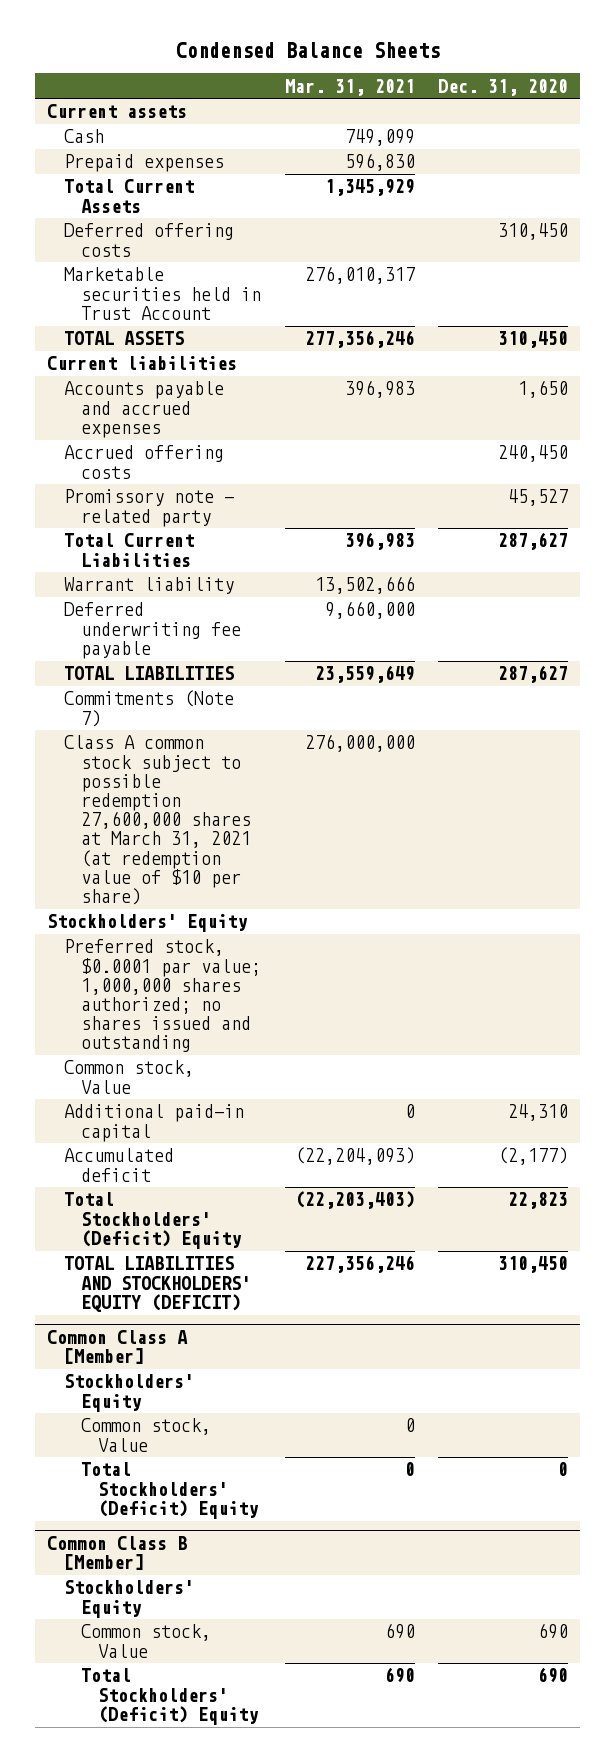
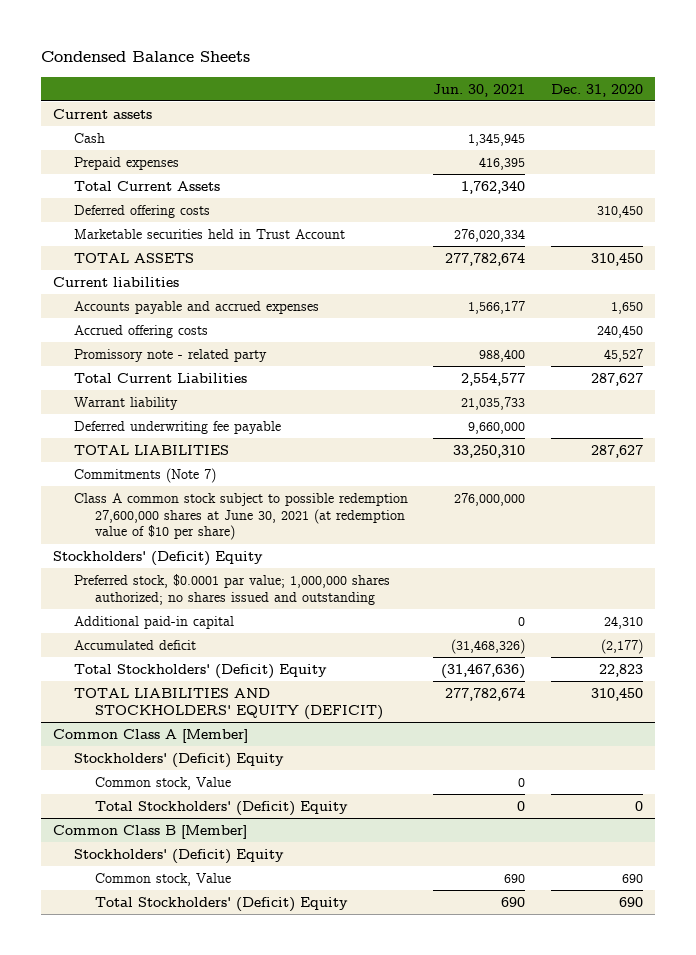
[284,78,415,96] Mar. 31, 2021 -> none
none -> [433,83,526,97] Jun. 30, 2021
[64,735,251,906] Class A common stock subject to possible redemption 27,600,000 shares at March 31, 2021 (at redemption value of $10 per share) -> [74,492,409,541] Class A common stock subject to possible redemption 27,600,000 shares at June 30, 2021 (at redemption value of $10 per share)
[47,914,249,933] Stockholders' Equity -> [53,550,264,566] Stockholders' (Deficit) Equity
[64,1060,195,1094] Common stock, Value -> none
[64,1374,195,1412] Stockholders' Equity -> [74,752,285,768] Stockholders' (Deficit) Equity
[64,1580,195,1618] Stockholders' Equity -> [74,848,285,864] Stockholders' (Deficit) Equity

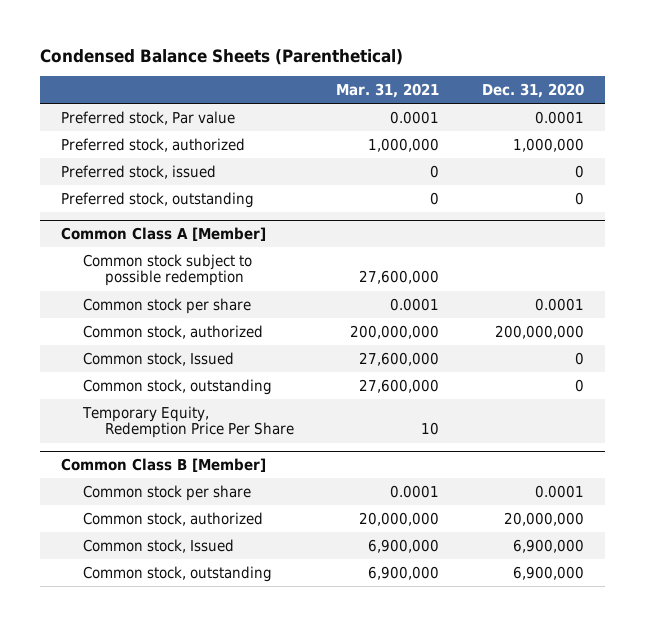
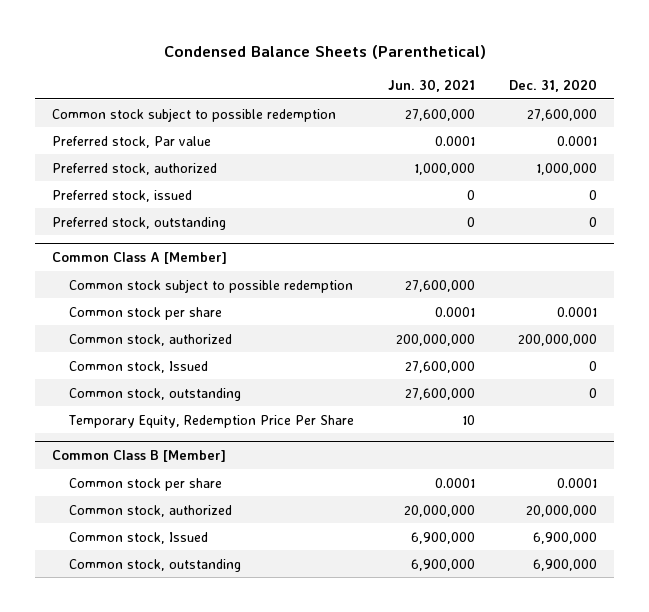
[336,82,440,98] Mar. 31, 2021 -> none
none -> [388,78,476,92] Jun. 30, 2021
none -> [52,107,337,122] Common stock subject to possible redemption

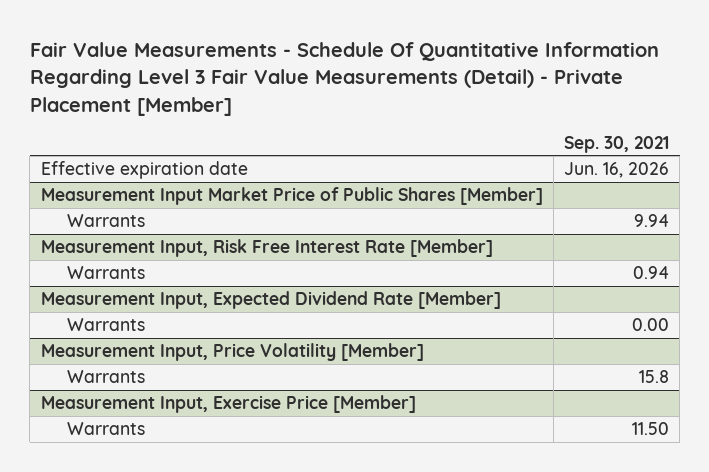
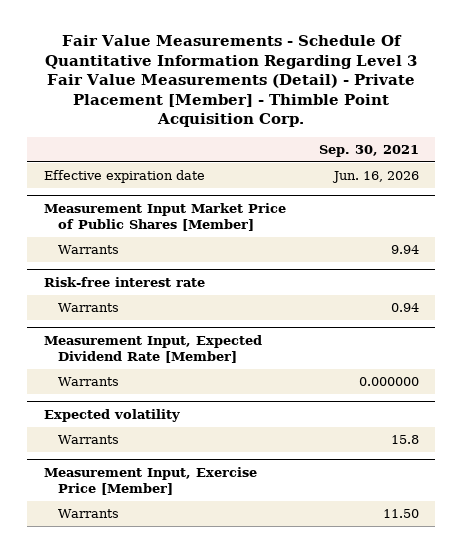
[29,42,659,116] Fair Value Measurements - Schedule Of Quantitative Information Regarding Level 3 Fair Value Measurements (Detail) - Private Placement [Member] -> [45,35,418,128] Fair Value Measurements - Schedule Of Quantitative Information Regarding Level 3 Fair Value Measurements (Detail) - Private Placement [Member] - Thimble Point Acquisition Corp.
[40,239,493,258] Measurement Input, Risk Free Interest Rate [Member] -> [43,277,205,288] Risk-free interest rate
[631,318,669,332] 0.00 -> [358,377,419,387] 0.000000
[40,343,424,362] Measurement Input, Price Volatility [Member] -> [43,409,180,423] Expected volatility

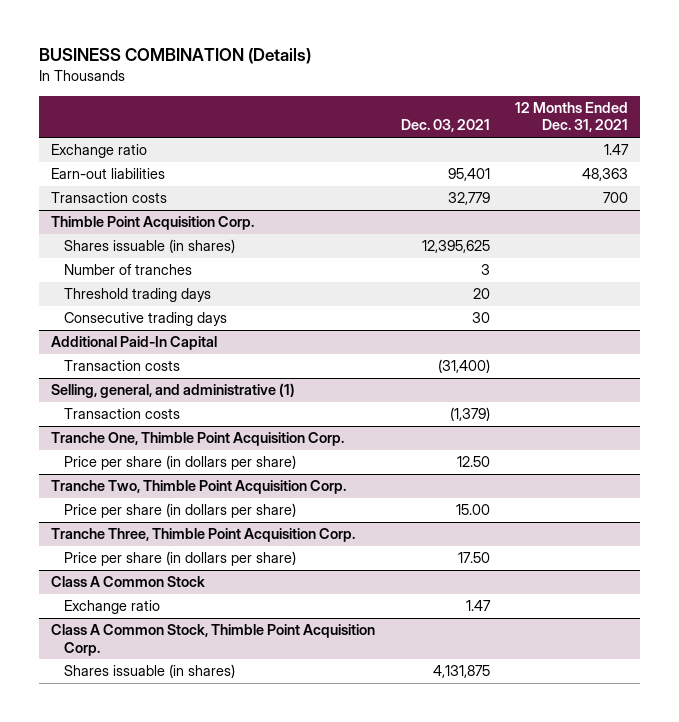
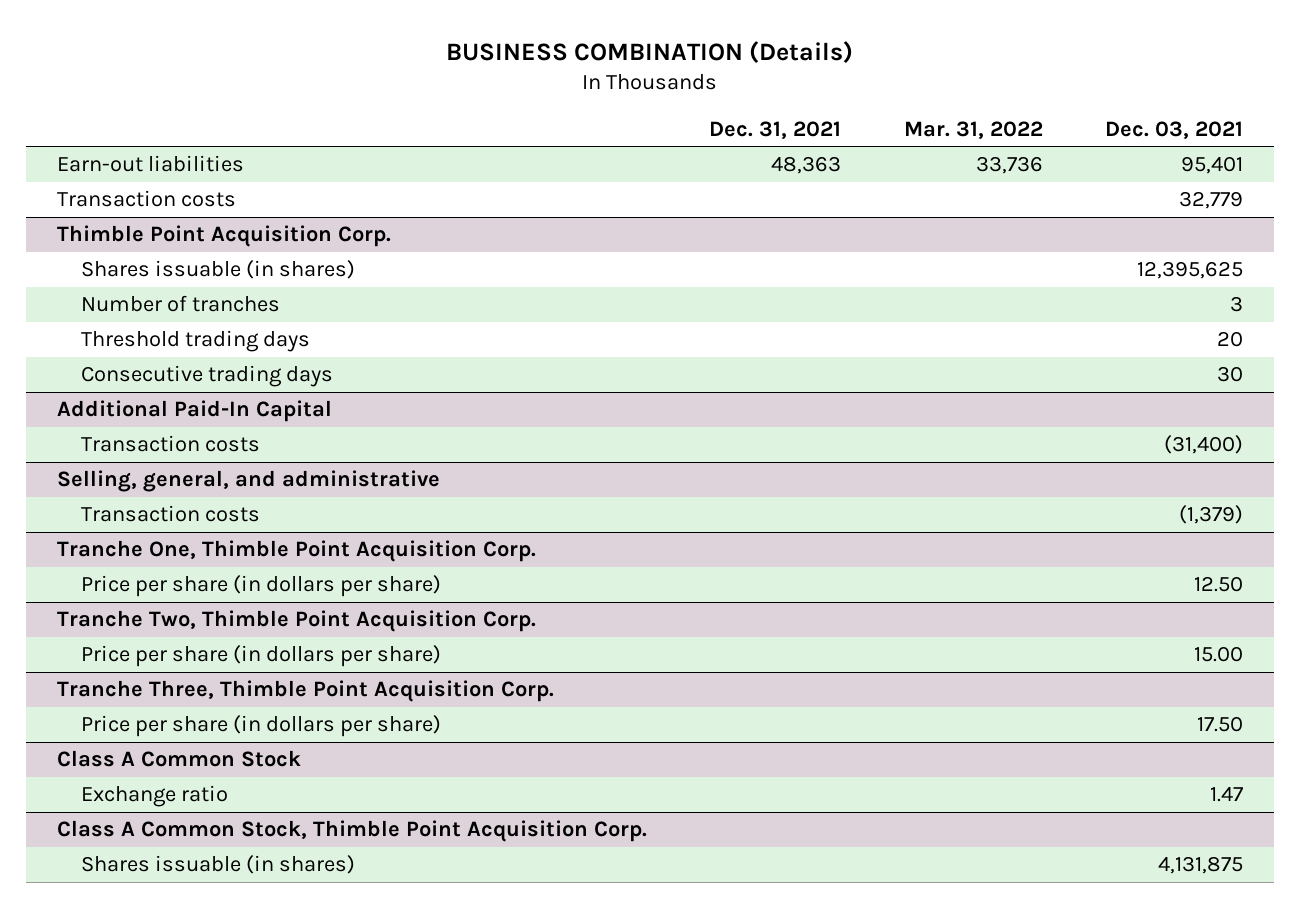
[514,102,628,133] 12 Months Ended Dec. 31, 2021 -> none
none -> [709,120,842,139] Dec. 31, 2021
none -> [903,120,1043,139] Mar. 31, 2022
[51,144,148,159] Exchange ratio -> none
[51,383,296,399] Selling, general, and administrative (1) -> [57,470,441,493] Selling, general, and administrative

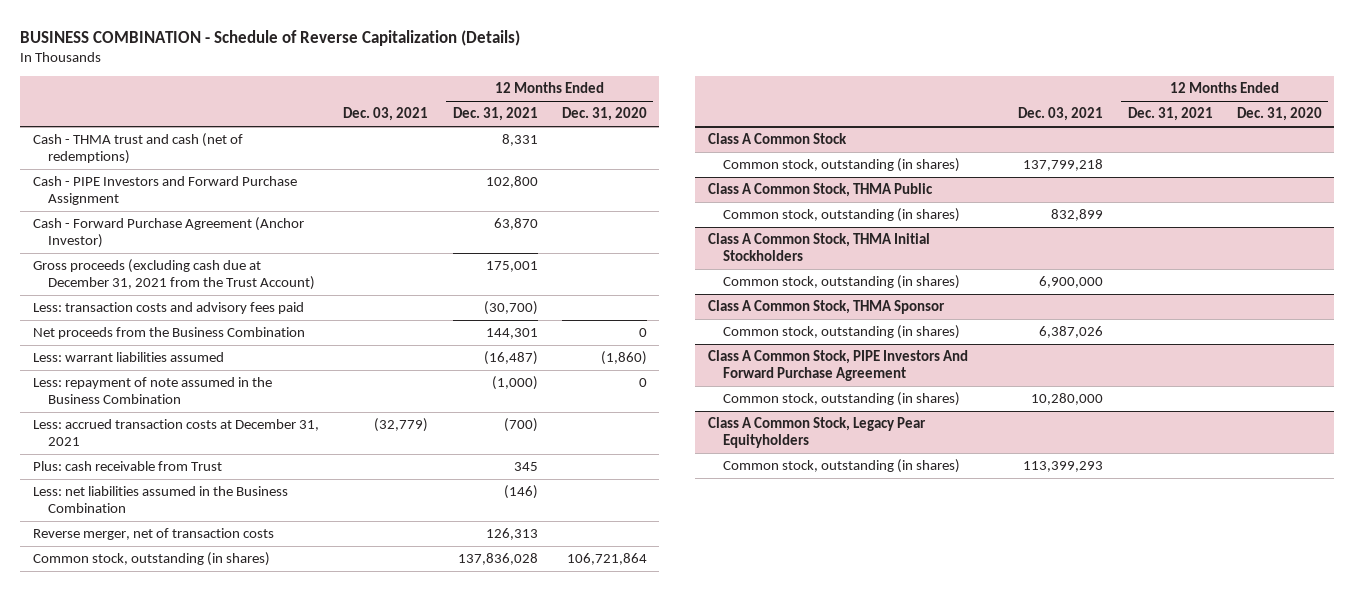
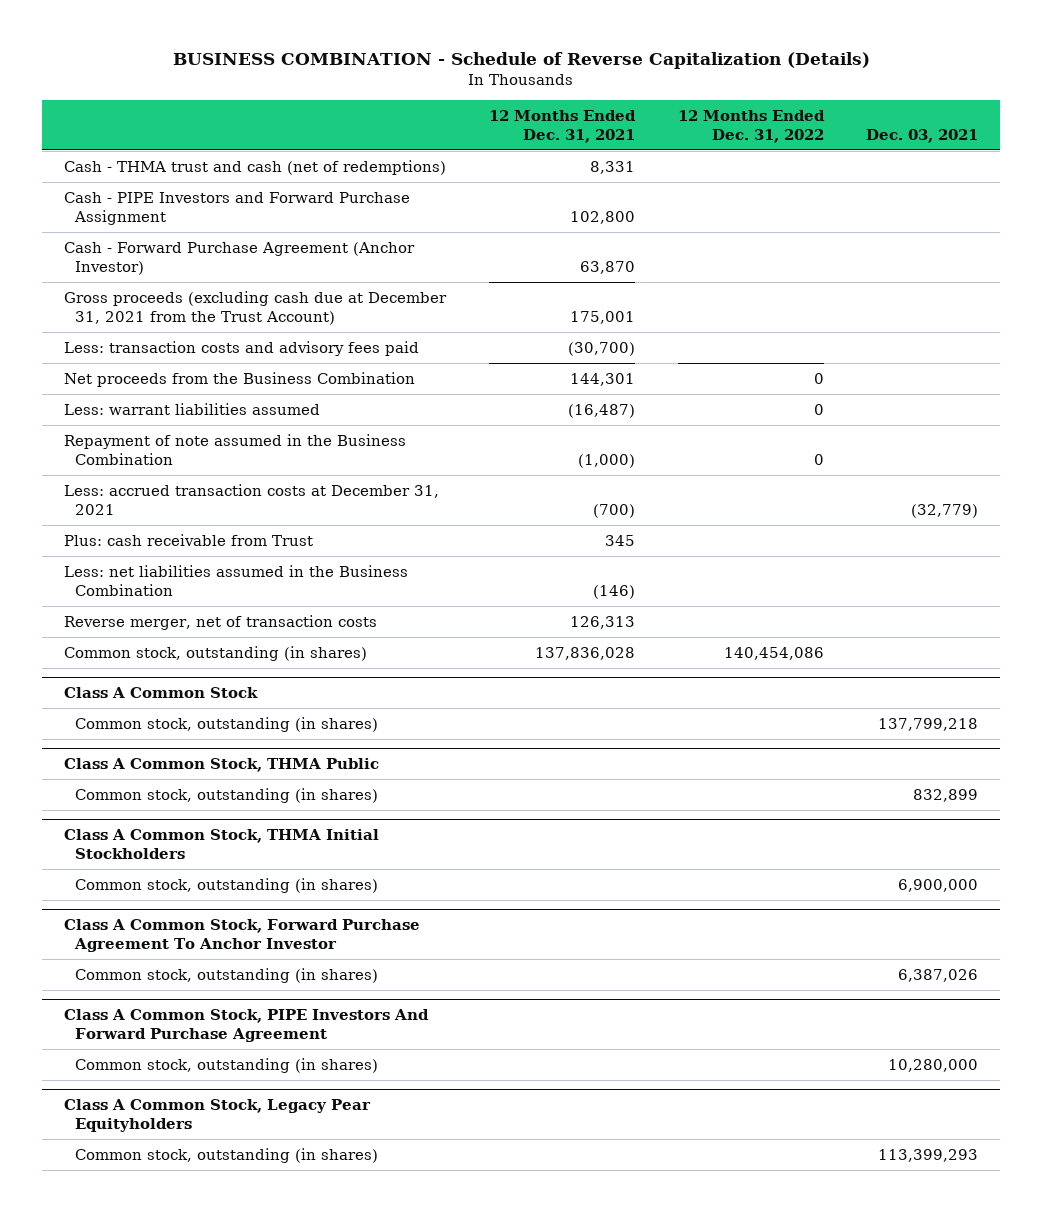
[562,107,648,122] Dec. 31, 2020 -> none
none -> [677,109,825,143] 12 Months Ended Dec. 31, 2022
[32,377,272,404] Less: repayment of note assumed in the Business Combination -> [63,433,406,465] Repayment of note assumed in the Business Combination
[707,300,945,315] Class A Common Stock, THMA Sponsor -> none
none -> [63,919,420,953] Class A Common Stock, Forward Purchase Agreement To Anchor Investor

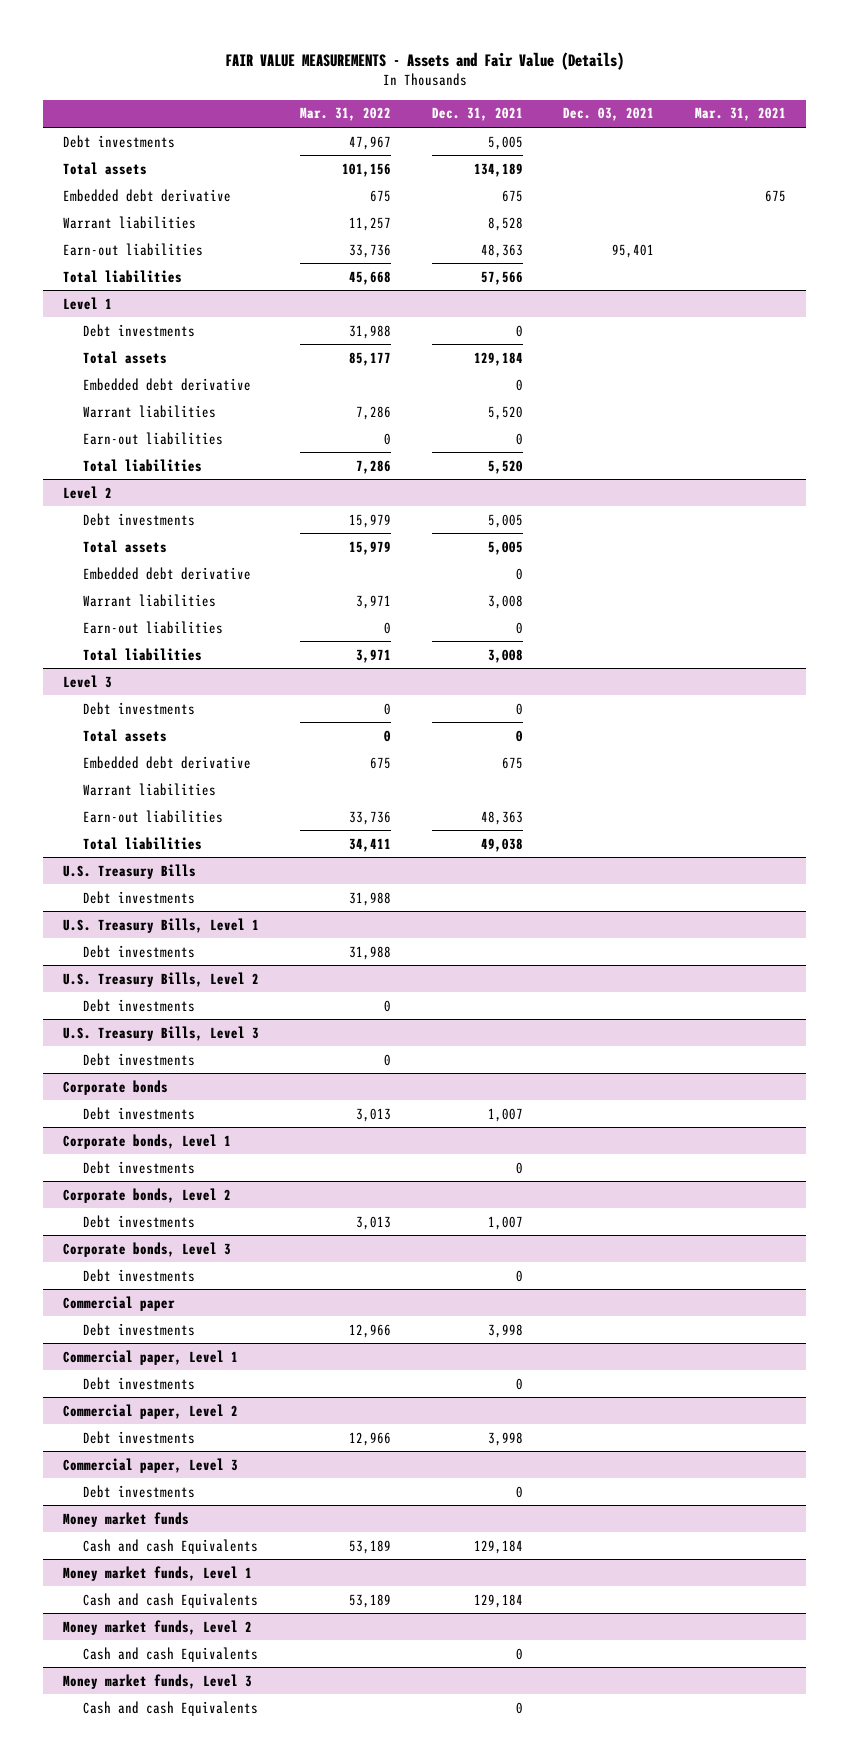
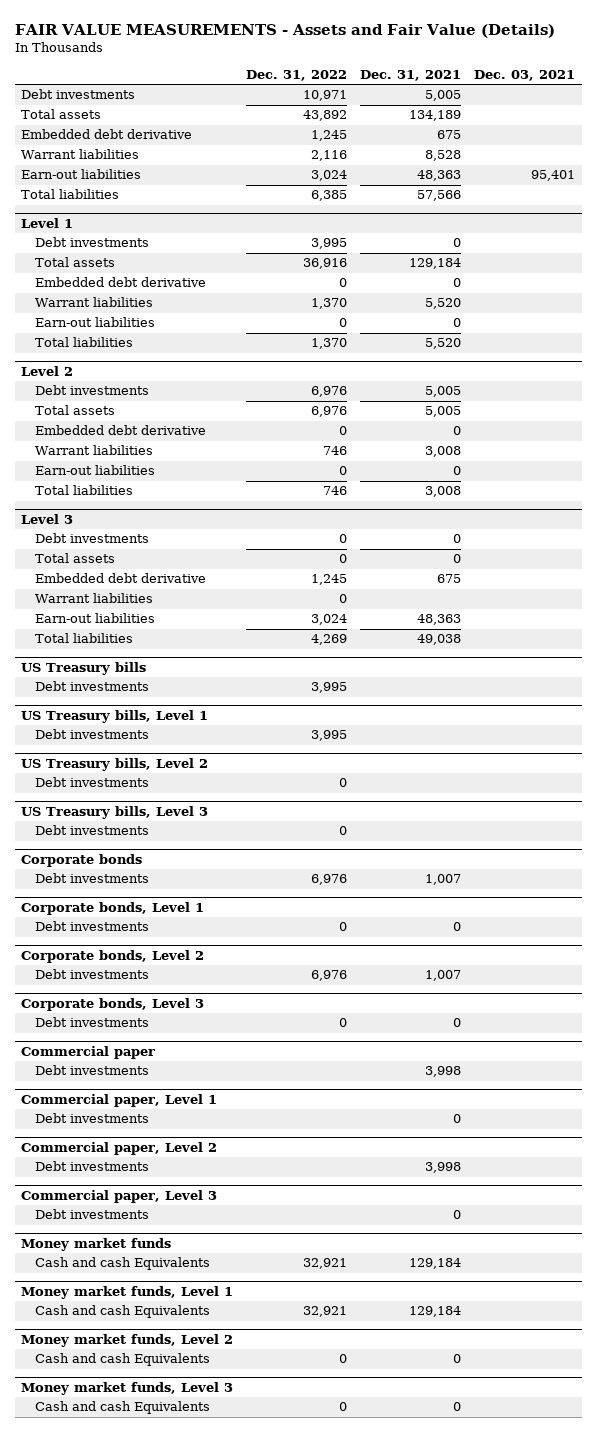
[300,107,392,122] Mar. 31, 2022 -> none
[694,107,786,122] Mar. 31, 2021 -> none
none -> [246,70,348,82] Dec. 31, 2022
[63,863,197,879] U.S. Treasury Bills -> [21,661,147,675] US Treasury bills
[63,917,260,933] U.S. Treasury Bills, Level 1 -> [21,709,209,723] US Treasury bills, Level 1
[63,971,260,987] U.S. Treasury Bills, Level 2 -> [21,757,209,771] US Treasury bills, Level 2
[63,1025,260,1041] U.S. Treasury Bills, Level 3 -> [21,805,209,819] US Treasury bills, Level 3

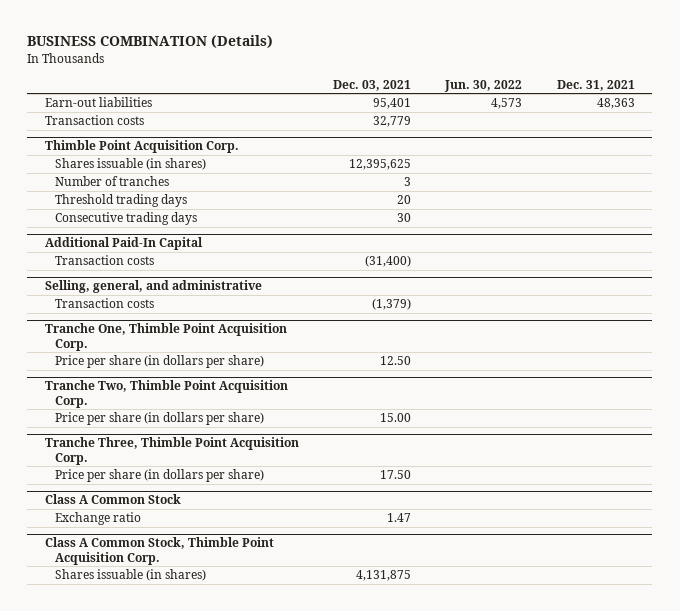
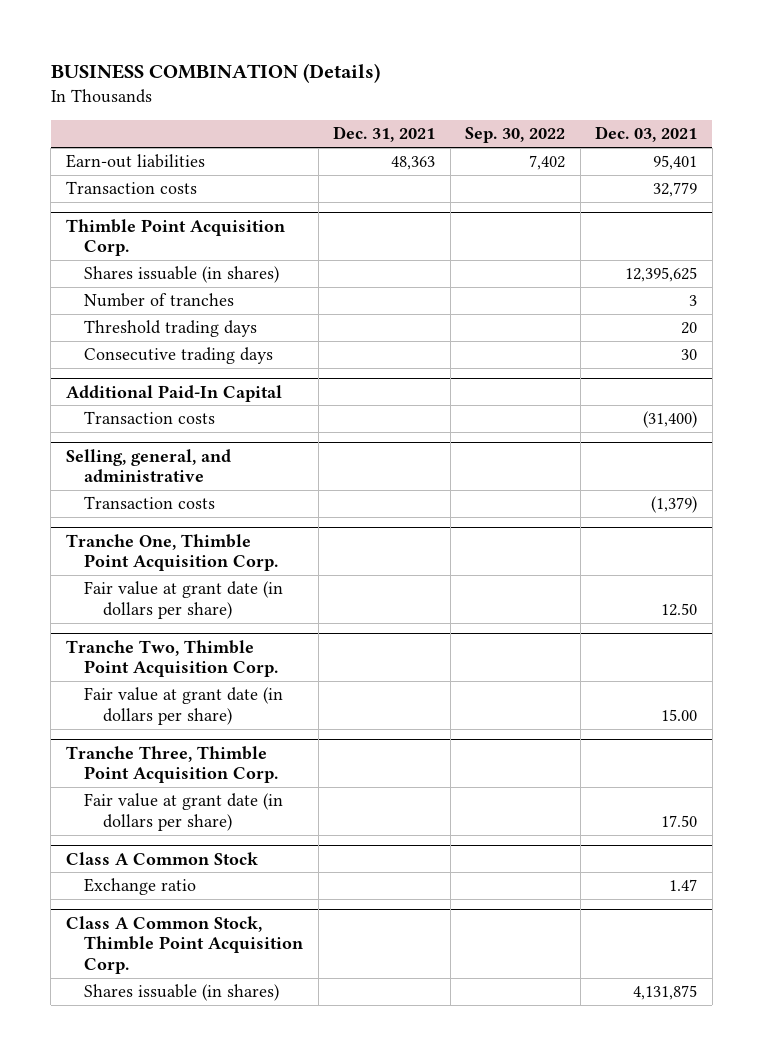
[444,79,523,92] Jun. 30, 2022 -> none
none -> [465,127,566,144] Sep. 30, 2022
[54,355,264,369] Price per share (in dollars per share) -> [84,581,284,619] Fair value at grant date (in dollars per share)
[54,412,264,426] Price per share (in dollars per share) -> [84,687,284,725] Fair value at grant date (in dollars per share)
[54,469,264,483] Price per share (in dollars per share) -> [84,793,284,831] Fair value at grant date (in dollars per share)

